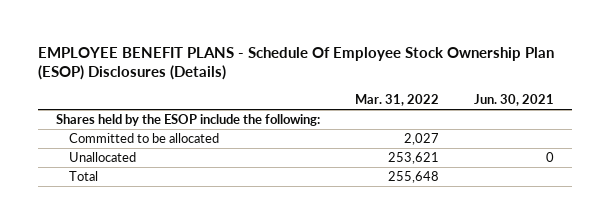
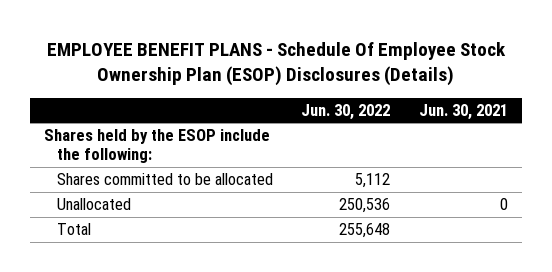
[354,93,439,106] Mar. 31, 2022 -> none
none -> [301,103,391,120] Jun. 30, 2022
[69,133,220,144] Committed to be allocated -> [57,173,274,186] Shares committed to be allocated

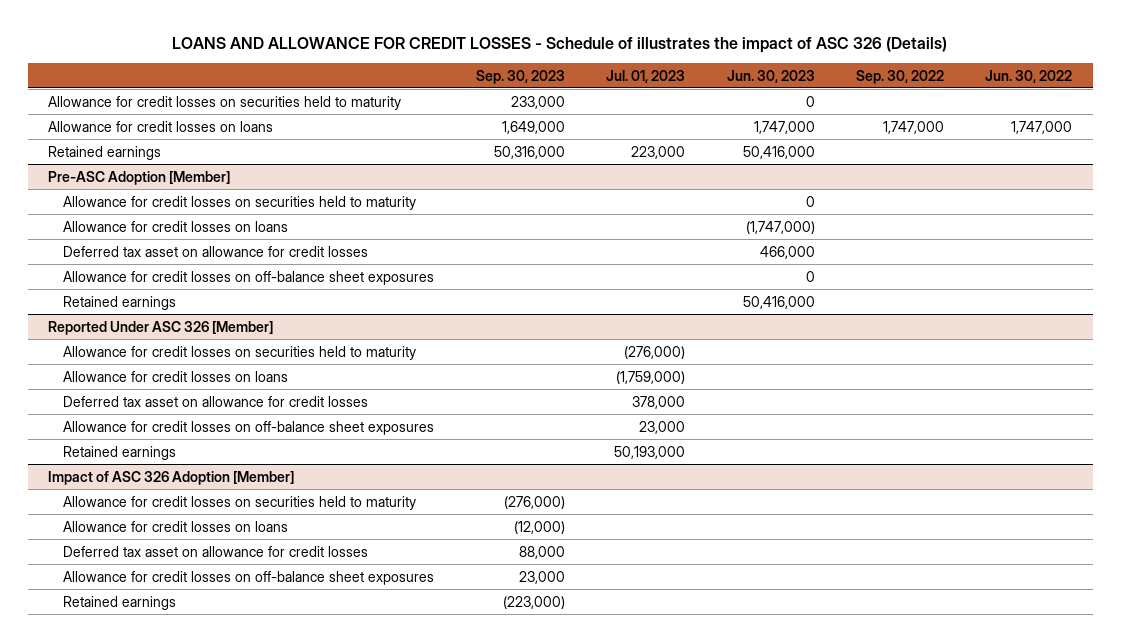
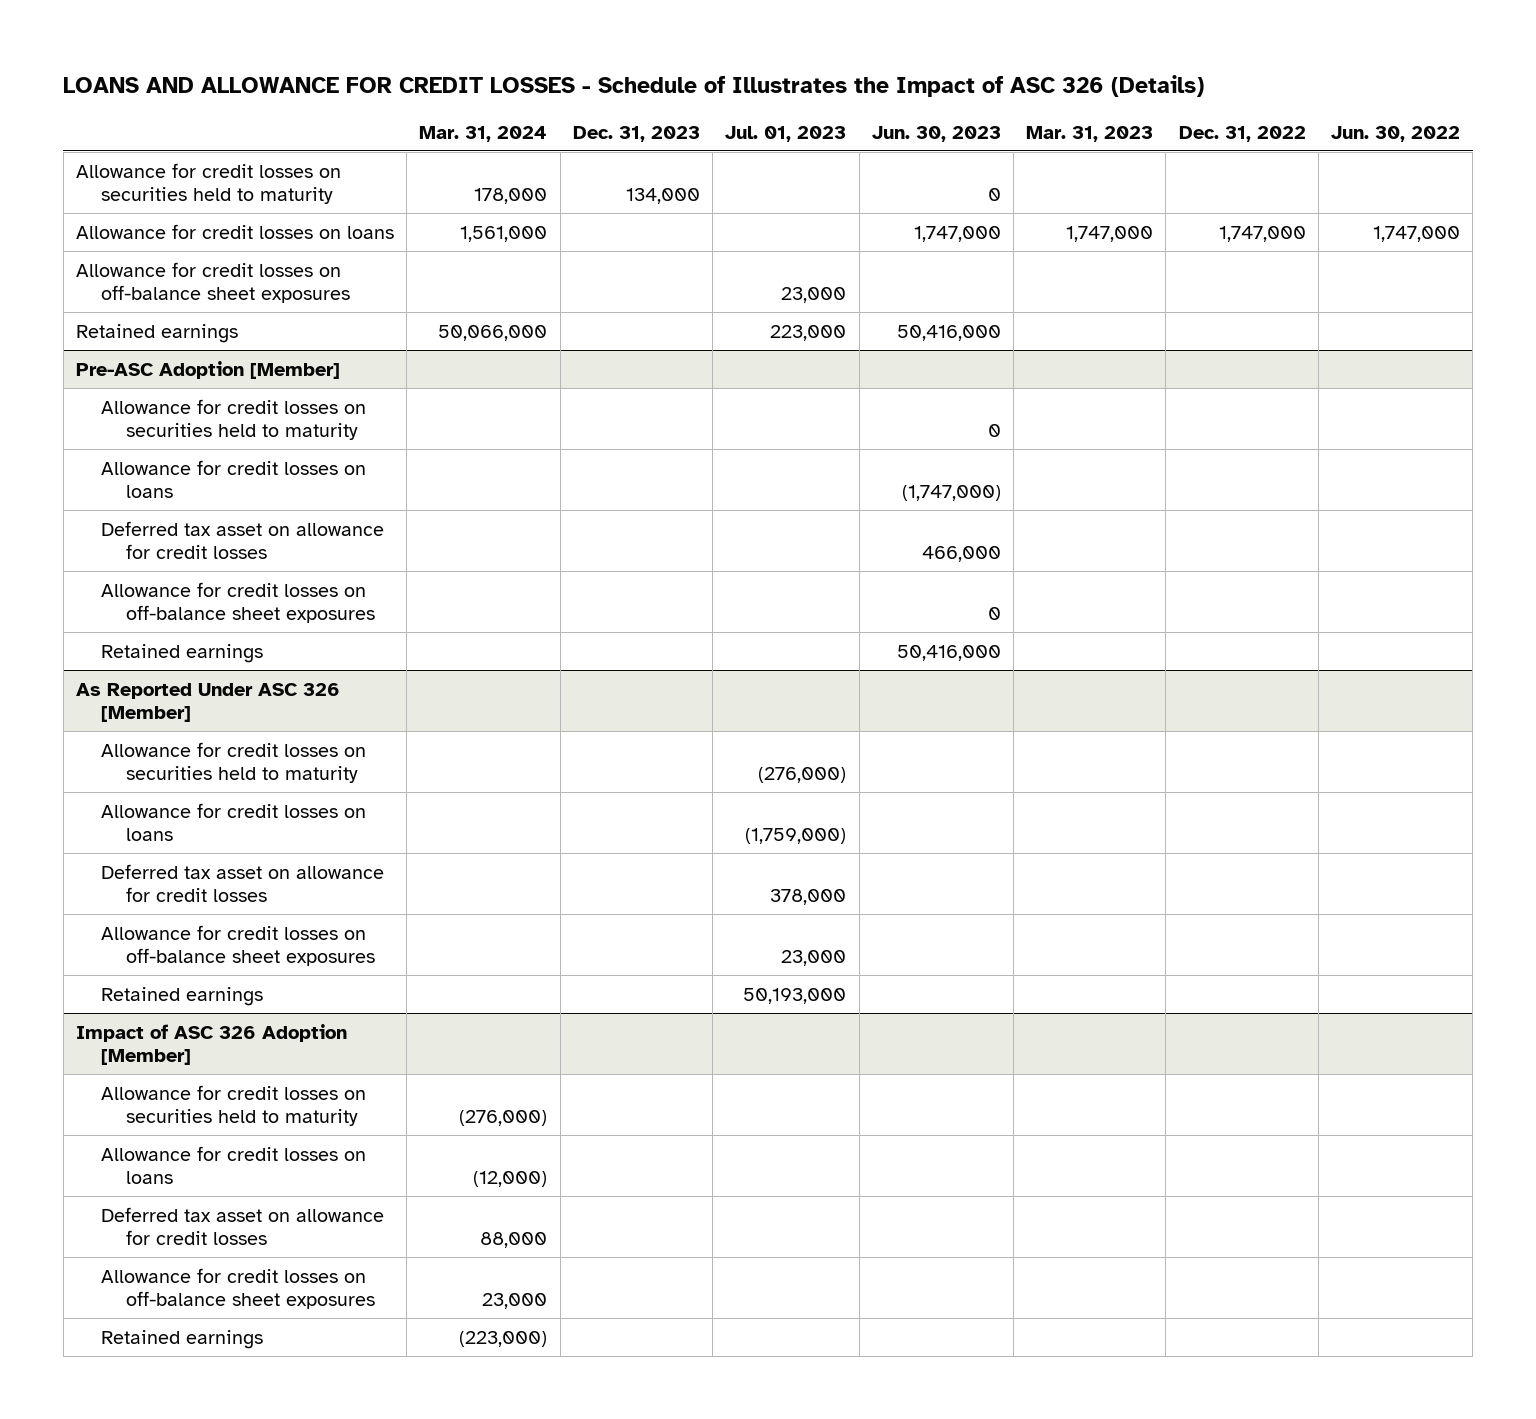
[172,37,948,54] LOANS AND ALLOWANCE FOR CREDIT LOSSES - Schedule of illustrates the impact of ASC 326 (Details) -> [63,75,1205,98] LOANS AND ALLOWANCE FOR CREDIT LOSSES - Schedule of Illustrates the Impact of ASC 326 (Details)
[475,69,565,84] Sep. 30, 2023 -> none
[856,69,945,84] Sep. 30, 2022 -> none
none -> [419,125,548,142] Mar. 31, 2024
none -> [572,125,700,142] Dec. 31, 2023
none -> [1026,125,1154,142] Mar. 31, 2023
none -> [1178,125,1306,142] Dec. 31, 2022
none -> [75,261,351,304] Allowance for credit losses on off-balance sheet exposures
[48,320,274,335] Reported Under ASC 326 [Member] -> [75,682,340,723] As Reported Under ASC 326 [Member]

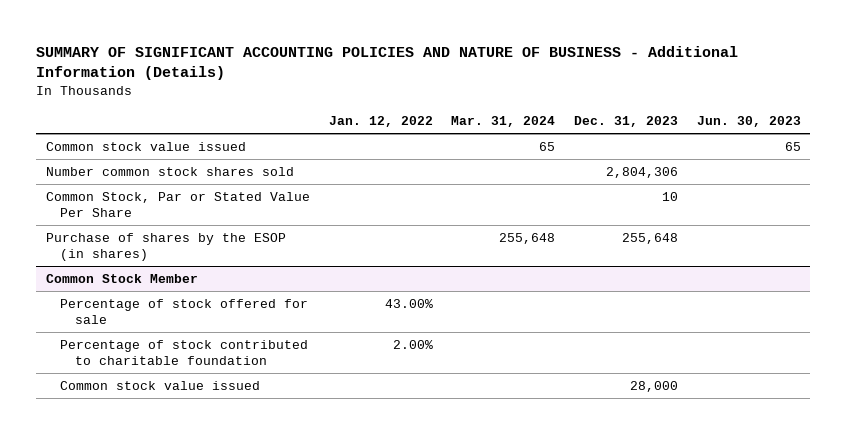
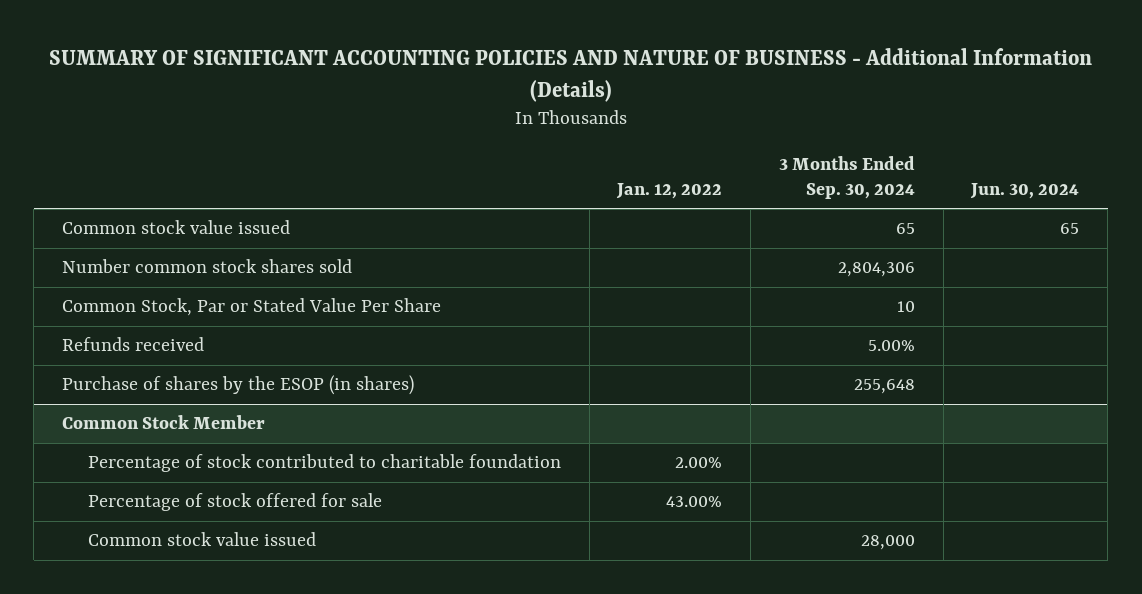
[451,115,556,127] Mar. 31, 2024 -> none
[574,115,679,127] Dec. 31, 2023 -> none
[696,115,801,127] Jun. 30, 2023 -> none
none -> [778,155,915,199] 3 Months Ended Sep. 30, 2024
none -> [970,182,1080,199] Jun. 30, 2024
none -> [62,337,205,352] Refunds received
[60,299,309,324] Percentage of stock offered for sale -> [87,493,382,512] Percentage of stock offered for sale

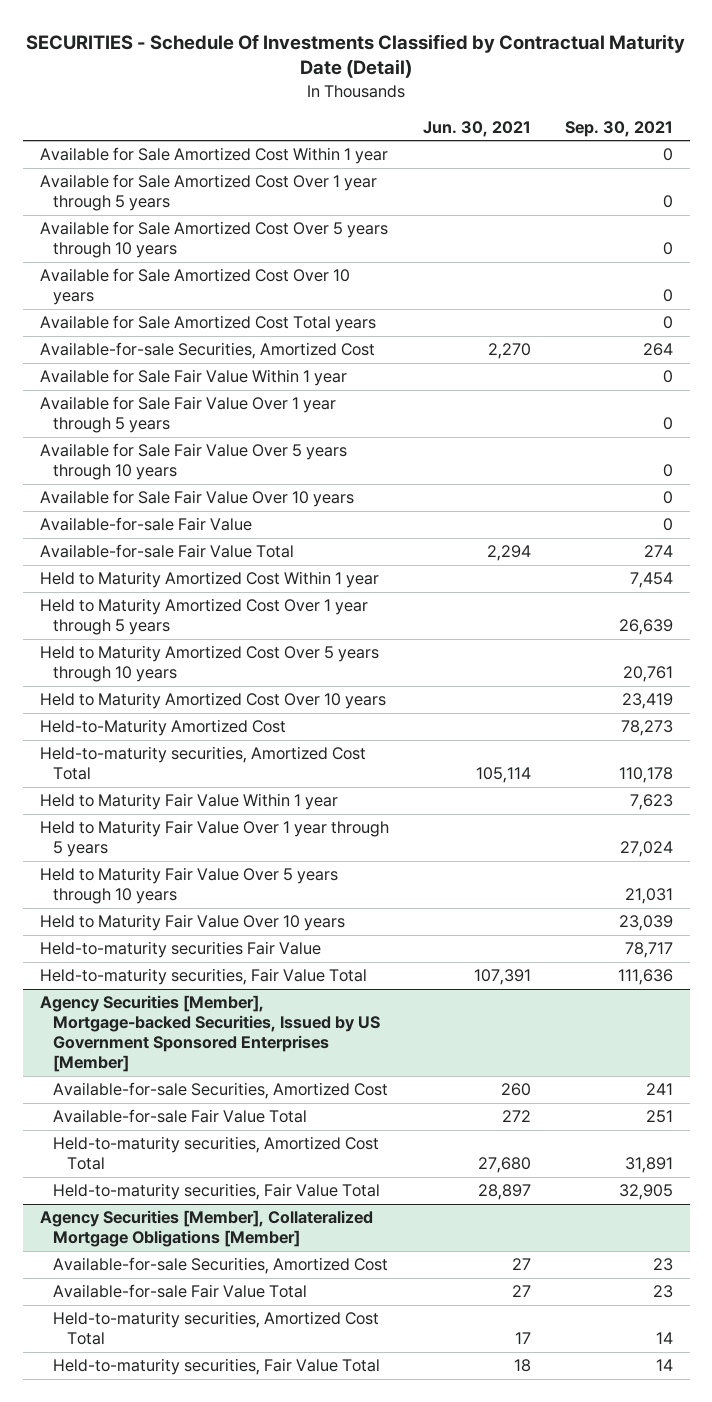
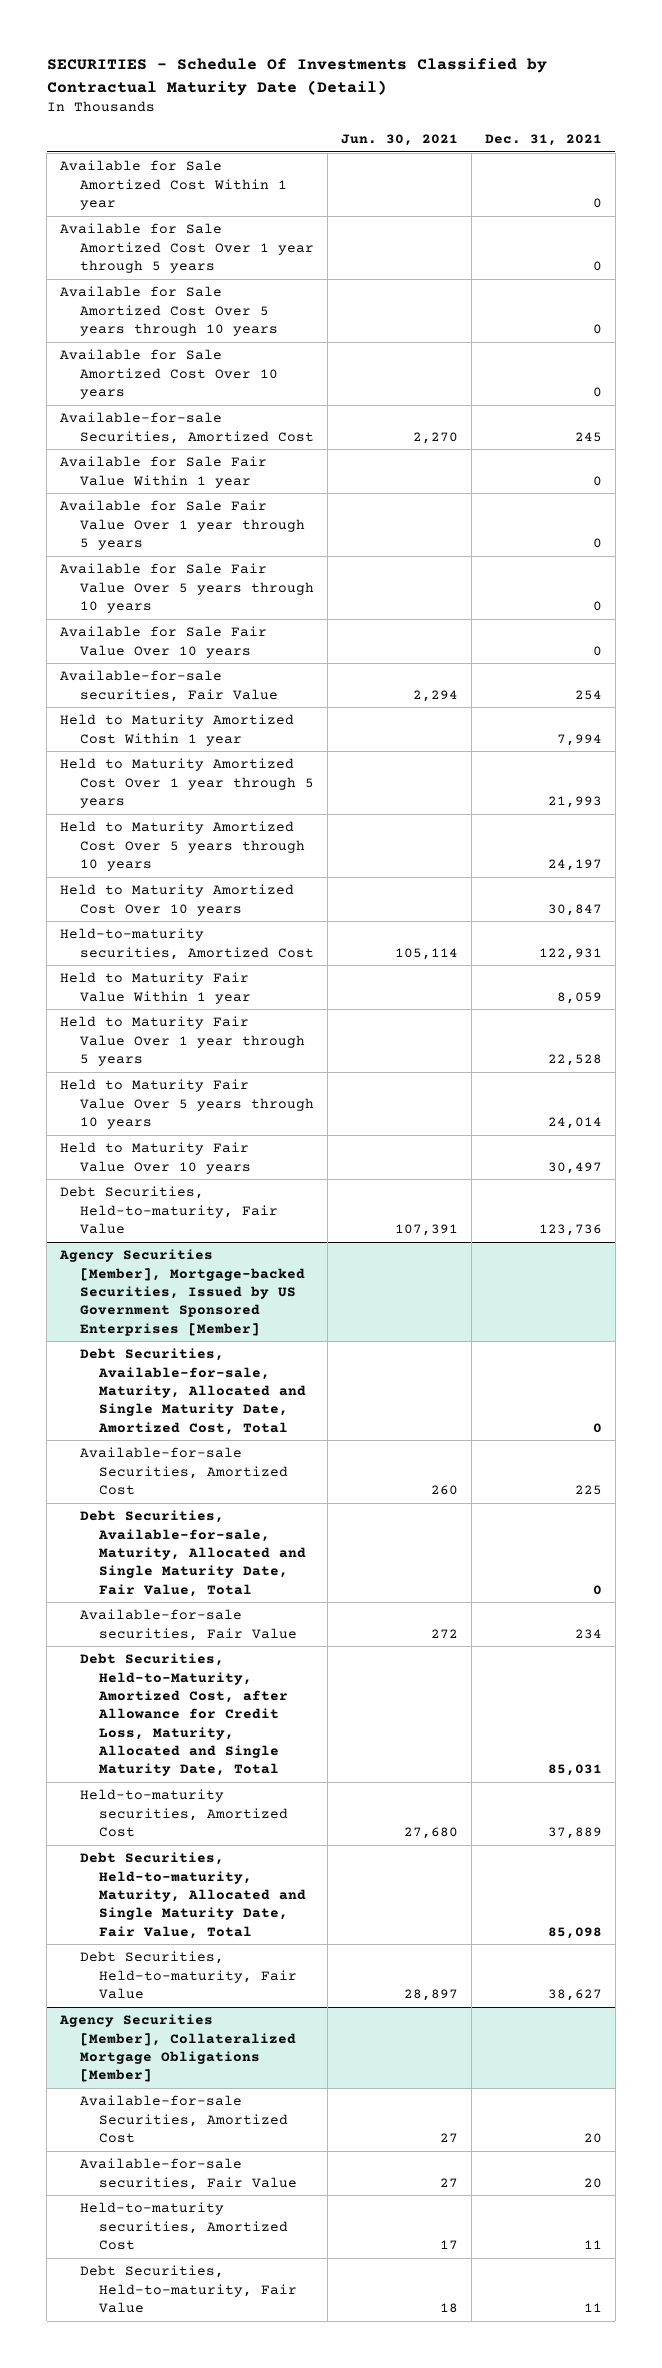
[564,120,673,137] Sep. 30, 2021 -> none
none -> [484,133,602,146] Dec. 31, 2021
[39,315,376,333] Available for Sale Amortized Cost Total years -> none
[39,517,252,532] Available-for-sale Fair Value -> none
[39,544,294,559] Available-for-sale Fair Value Total -> [60,670,278,702] Available-for-sale securities, Fair Value
[39,719,286,737] Held-to-Maturity Amortized Cost -> none
[39,746,366,781] Held-to-maturity securities, Amortized Cost Total -> [60,928,314,960] Held-to-maturity securities, Amortized Cost
[39,941,321,959] Held-to-maturity securities Fair Value -> none
[39,968,367,986] Held-to-maturity securities, Fair Value Total -> [60,1186,278,1234] Debt Securities, Held-to-maturity, Fair Value
none -> [79,1348,307,1435] Debt Securities, Available-for-sale, Maturity, Allocated and Single Maturity Date, Amortized Cost, Total
none -> [79,1510,307,1597] Debt Securities, Available-for-sale, Maturity, Allocated and Single Maturity Date, Fair Value, Total
[53,1109,308,1124] Available-for-sale Fair Value Total -> [79,1609,298,1641] Available-for-sale securities, Fair Value
none -> [79,1653,289,1777] Debt Securities, Held-to-Maturity, Amortized Cost, after Allowance for Credit Loss, Maturity, Allocated and Single Maturity Date, Total
[53,1136,380,1171] Held-to-maturity securities, Amortized Cost Total -> [79,1789,289,1837] Held-to-maturity securities, Amortized Cost
none -> [79,1852,307,1939] Debt Securities, Held-to-maturity, Maturity, Allocated and Single Maturity Date, Fair Value, Total
[53,1183,381,1201] Held-to-maturity securities, Fair Value Total -> [79,1951,298,1999] Debt Securities, Held-to-maturity, Fair Value
[53,1284,308,1299] Available-for-sale Fair Value Total -> [79,2158,298,2190] Available-for-sale securities, Fair Value
[53,1311,380,1346] Held-to-maturity securities, Amortized Cost Total -> [79,2202,289,2250] Held-to-maturity securities, Amortized Cost
[53,1358,381,1376] Held-to-maturity securities, Fair Value Total -> [79,2265,298,2313] Debt Securities, Held-to-maturity, Fair Value

